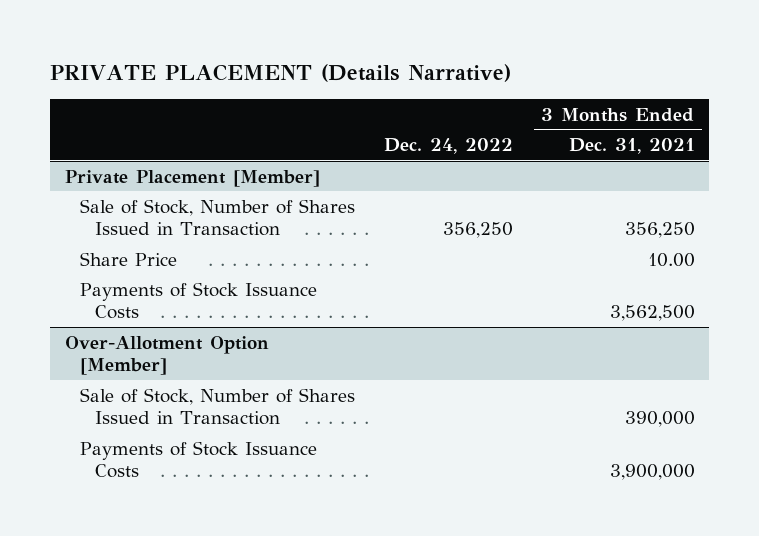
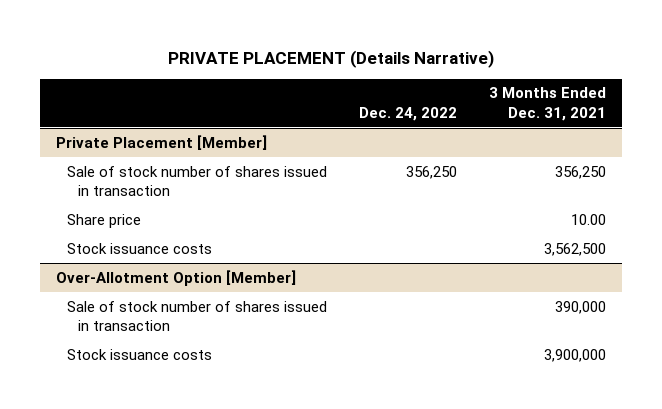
[79,198,355,237] Sale of Stock, Number of Shares Issued in Transaction -> [67,165,328,196] Sale of stock number of shares issued in transaction
[79,251,177,266] Share Price -> [67,213,142,228] Share price
[79,281,317,320] Payments of Stock Issuance Costs -> [67,242,213,254] Stock issuance costs
[79,387,355,426] Sale of Stock, Number of Shares Issued in Transaction -> [67,300,328,331] Sale of stock number of shares issued in transaction
[79,440,317,479] Payments of Stock Issuance Costs -> [67,348,213,360] Stock issuance costs

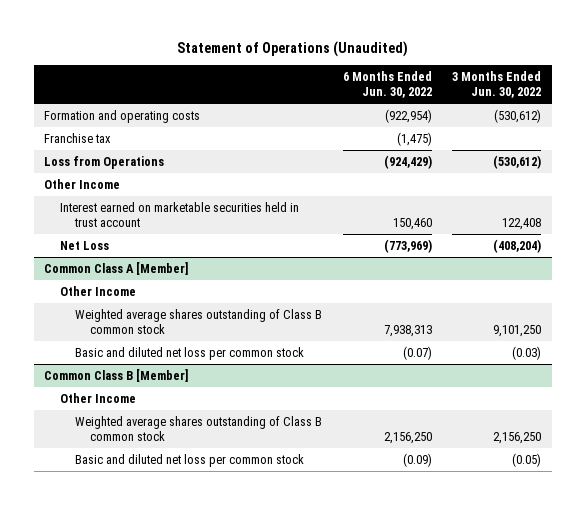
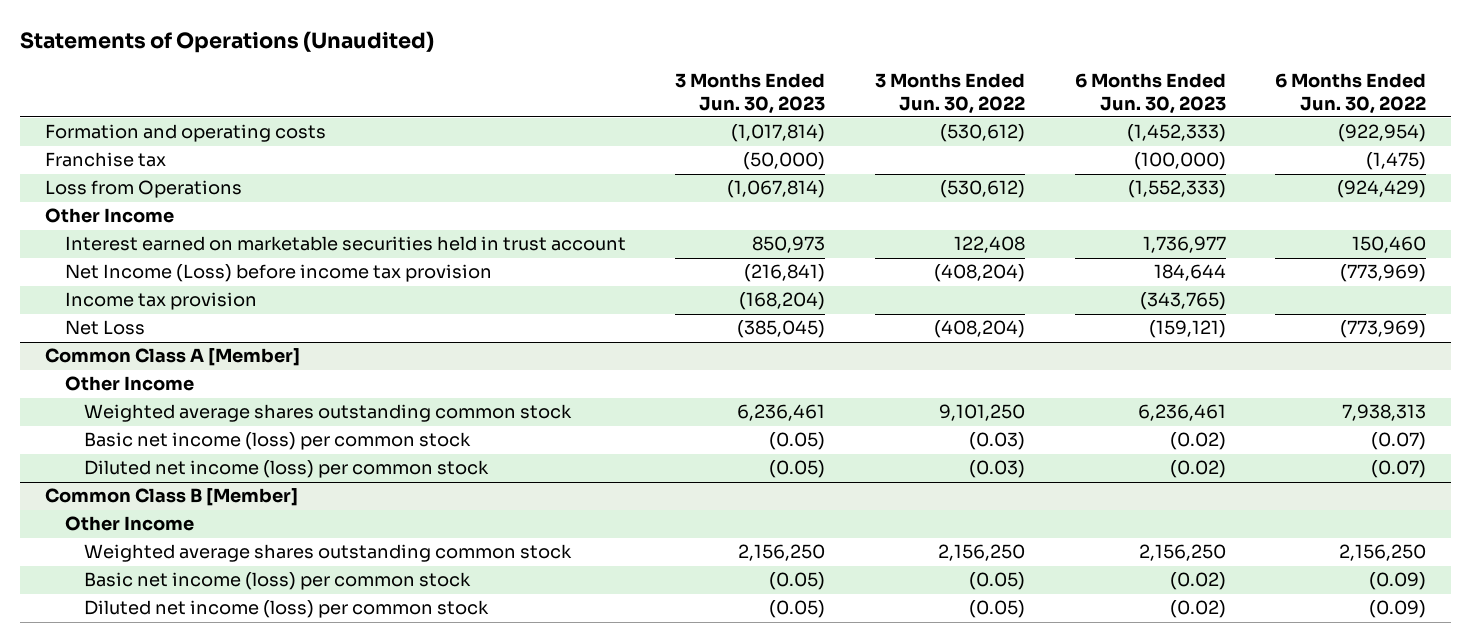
[176,41,408,58] Statement of Operations (Unaudited) -> [20,31,435,54] Statements of Operations (Unaudited)
none -> [675,73,826,114] 3 Months Ended Jun. 30, 2023
none -> [1074,73,1226,114] 6 Months Ended Jun. 30, 2023
none -> [64,264,492,283] Net Income (Loss) before income tax provision
none -> [64,292,257,311] Income tax provision
[74,308,322,334] Weighted average shares outstanding of Class B common stock -> [84,404,573,423] Weighted average shares outstanding common stock
[74,346,304,360] Basic and diluted net loss per common stock -> [84,432,472,451] Basic net income (loss) per common stock
none -> [84,460,490,479] Diluted net income (loss) per common stock
[74,415,322,441] Weighted average shares outstanding of Class B common stock -> [84,544,573,563] Weighted average shares outstanding common stock
[74,453,304,467] Basic and diluted net loss per common stock -> [84,572,472,591] Basic net income (loss) per common stock
none -> [84,600,490,619] Diluted net income (loss) per common stock

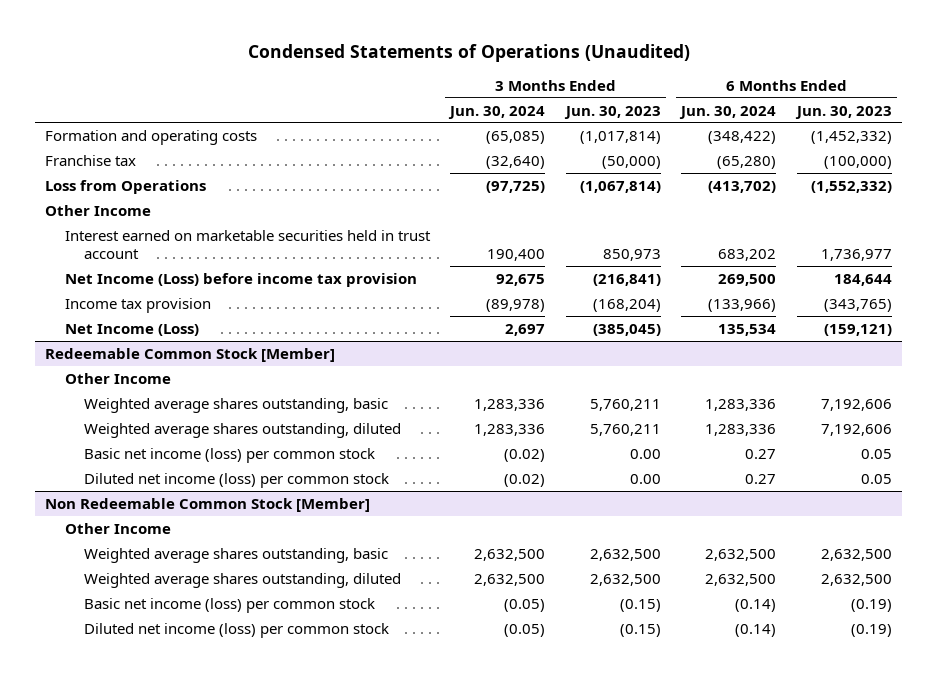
[20,31,435,54] Statements of Operations (Unaudited) -> [247,44,690,63] Condensed Statements of Operations (Unaudited)
[874,73,1025,114] 3 Months Ended Jun. 30, 2022 -> none
[1275,73,1427,114] 6 Months Ended Jun. 30, 2022 -> none
none -> [448,105,546,119] Jun. 30, 2024
none -> [679,105,777,119] Jun. 30, 2024
[1126,124,1226,143] (1,452,333) -> [810,130,892,144] (1,452,332)
[1127,180,1226,199] (1,552,333) -> [810,180,892,193] (1,552,332)
[44,348,300,367] Common Class A [Member] -> none
[64,320,145,336] Net Loss -> [64,323,199,336] Net Income (Loss)
none -> [45,347,336,362] Redeemable Common Stock [Member]
[44,488,298,507] Common Class B [Member] -> none
[84,404,573,423] Weighted average shares outstanding common stock -> [84,397,389,413] Weighted average shares outstanding, basic
[737,404,826,422] 6,236,461 -> [589,398,661,411] 5,760,211
[1137,404,1226,422] 6,236,461 -> [820,398,892,411] 7,192,606
none -> [84,422,402,438] Weighted average shares outstanding, diluted
[769,432,826,451] (0.05) -> [629,448,661,459] 0.00
[1169,432,1226,451] (0.02) -> [860,448,892,459] 0.05
[769,460,826,479] (0.05) -> [629,473,661,484] 0.00
[1169,460,1226,479] (0.02) -> [860,473,892,484] 0.05
none -> [45,497,371,512] Non Redeemable Common Stock [Member]
[84,544,573,563] Weighted average shares outstanding common stock -> [84,547,389,563] Weighted average shares outstanding, basic
[738,544,826,562] 2,156,250 -> [589,548,661,561] 2,632,500
[1138,544,1226,562] 2,156,250 -> [820,548,892,561] 2,632,500
none -> [84,572,402,588] Weighted average shares outstanding, diluted
[769,572,826,591] (0.05) -> [619,598,661,612] (0.15)
[1169,572,1226,591] (0.02) -> [850,598,892,612] (0.19)
[769,600,826,619] (0.05) -> [619,623,661,637] (0.15)
[1169,600,1226,619] (0.02) -> [850,623,892,637] (0.19)

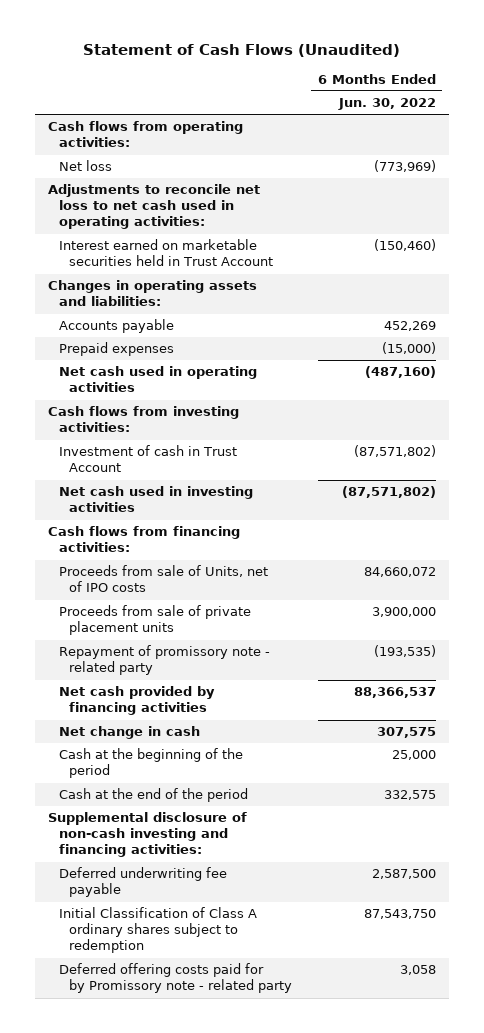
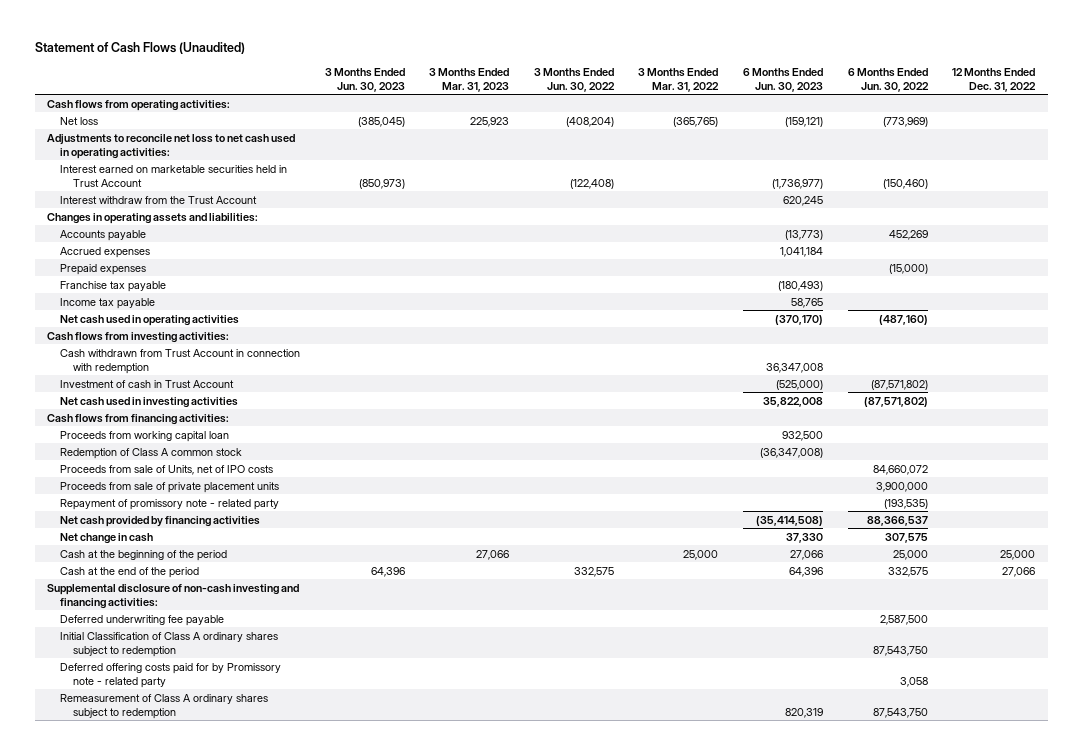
none -> [324,67,405,92] 3 Months Ended Jun. 30, 2023
none -> [429,67,510,92] 3 Months Ended Mar. 31, 2023
none -> [533,67,615,92] 3 Months Ended Jun. 30, 2022
none -> [638,67,720,92] 3 Months Ended Mar. 31, 2022
none -> [743,67,824,92] 6 Months Ended Jun. 30, 2023
none -> [952,67,1037,92] 12 Months Ended Dec. 31, 2022
none -> [60,195,258,204] Interest withdraw from the Trust Account
none -> [60,246,151,258] Accrued expenses
none -> [60,280,167,292] Franchise tax payable
none -> [60,297,156,309] Income tax payable
none -> [60,348,301,374] Cash withdrawn from Trust Account in connection with redemption
none -> [60,430,230,442] Proceeds from working capital loan
none -> [60,447,243,459] Redemption of Class A common stock
none -> [60,693,269,719] Remeasurement of Class A ordinary shares subject to redemption

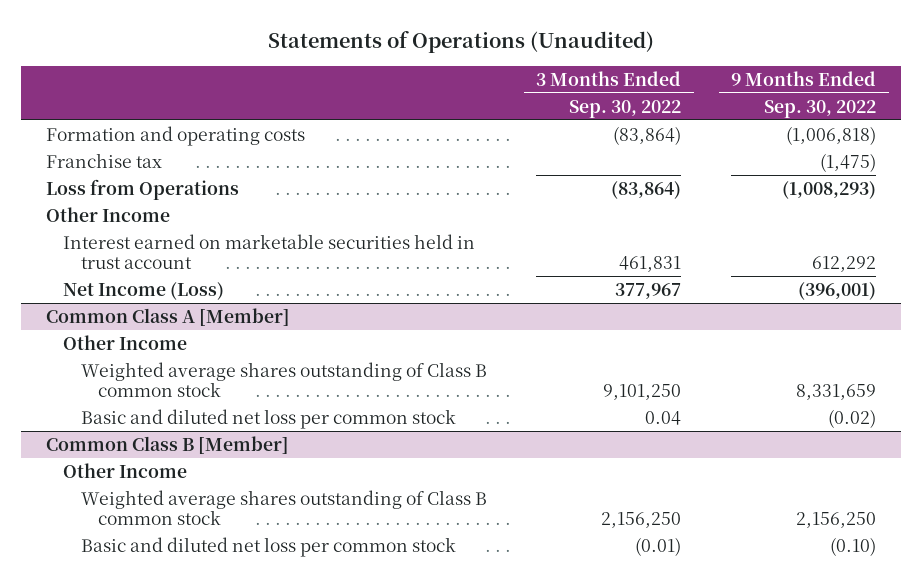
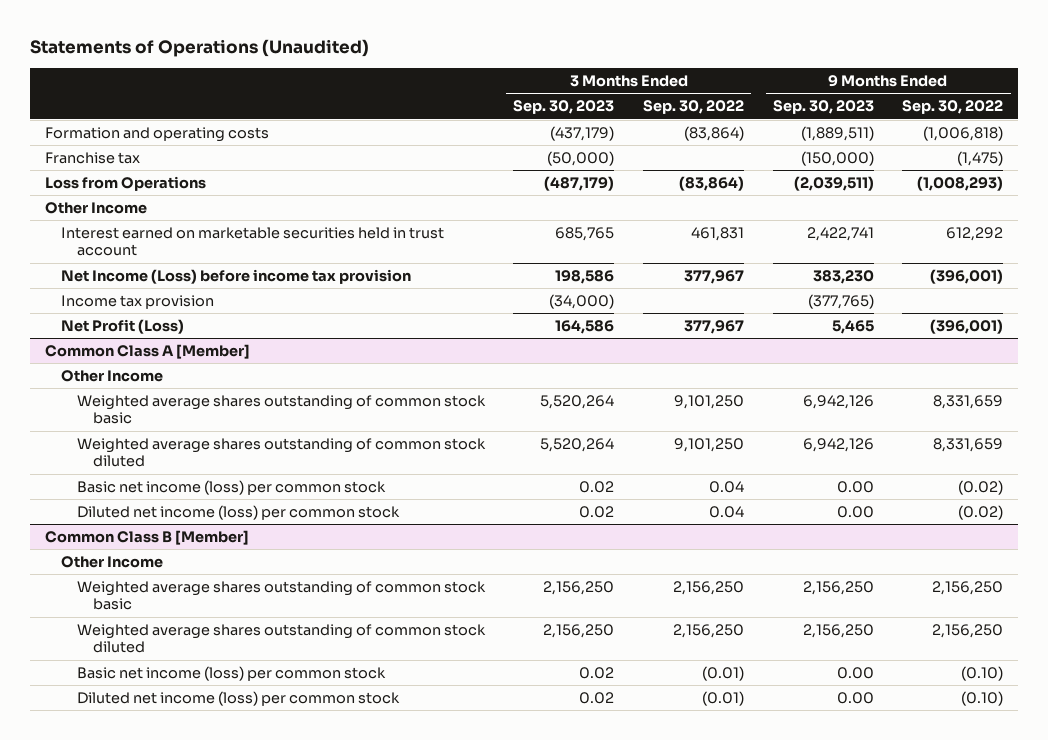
none -> [513,100,615,115] Sep. 30, 2023
none -> [772,100,874,115] Sep. 30, 2023
none -> [60,269,411,285] Net Income (Loss) before income tax provision
none -> [60,295,214,310] Income tax provision
[63,281,225,300] Net Income (Loss) -> [60,319,184,335] Net Profit (Loss)
[80,361,487,398] Weighted average shares outstanding of Class B common stock -> [76,395,486,425] Weighted average shares outstanding of common stock basic
none -> [76,438,486,468] Weighted average shares outstanding of common stock diluted
[80,408,456,429] Basic and diluted net loss per common stock -> [76,480,386,496] Basic net income (loss) per common stock
none -> [76,505,400,521] Diluted net income (loss) per common stock
[80,489,487,526] Weighted average shares outstanding of Class B common stock -> [76,581,486,611] Weighted average shares outstanding of common stock basic
none -> [76,624,486,654] Weighted average shares outstanding of common stock diluted
[80,536,456,557] Basic and diluted net loss per common stock -> [76,666,386,682] Basic net income (loss) per common stock
none -> [76,691,400,707] Diluted net income (loss) per common stock

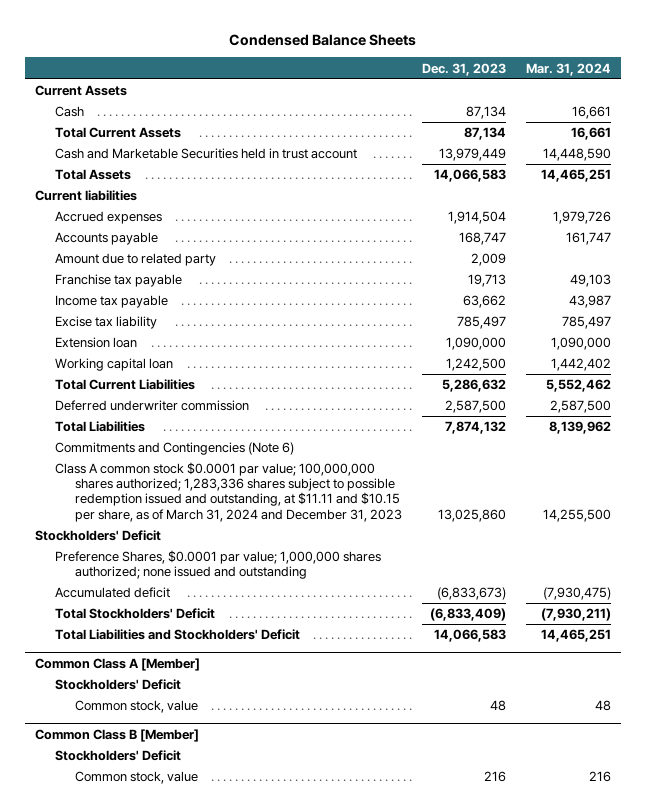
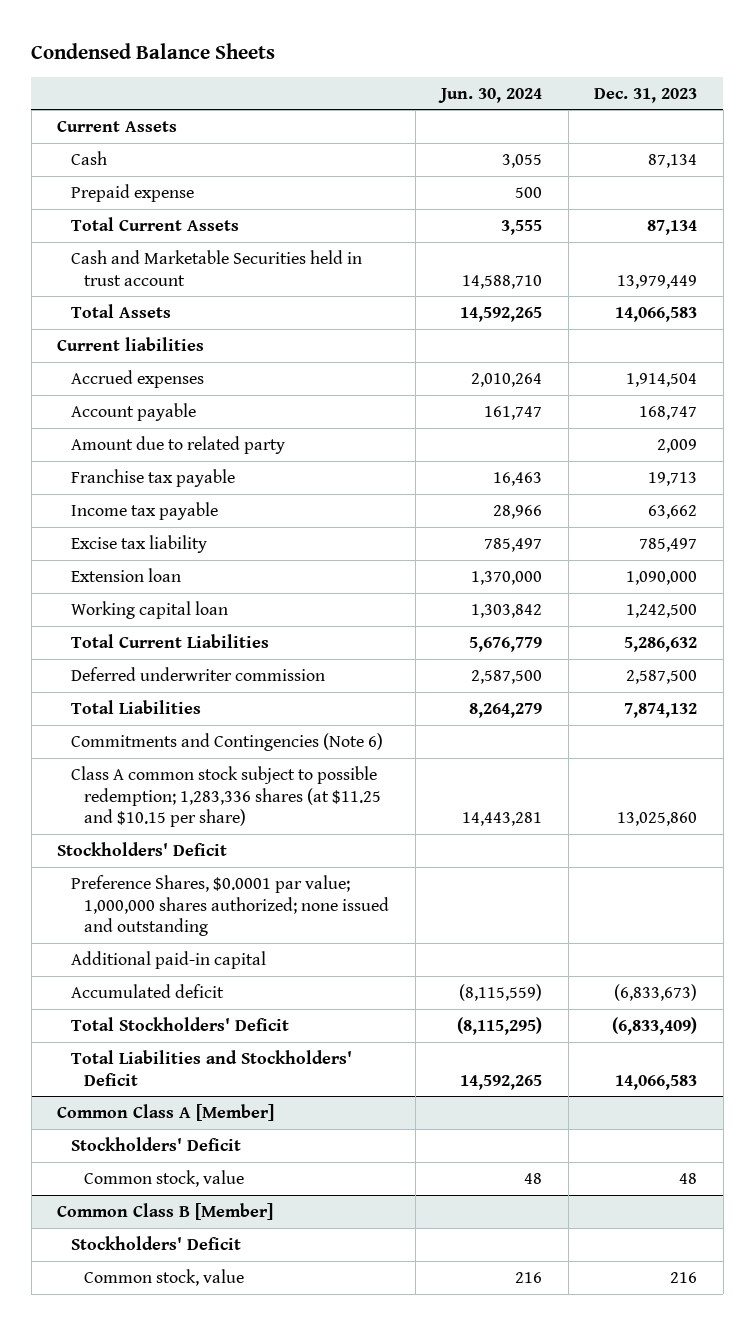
[525,62,611,76] Mar. 31, 2024 -> none
none -> [438,87,543,103] Jun. 30, 2024
none -> [70,183,194,202] Prepaid expense
[55,232,159,246] Accounts payable -> [70,402,196,421] Account payable
[55,462,403,522] Class A common stock $0.0001 par value; 100,000,000 shares authorized; 1,283,336 shares subject to possible redemption issued and outstanding, at $11.11 and $10.15 per share, as of March 31, 2024 and December 31, 2023 -> [70,765,382,828] Class A common stock subject to possible redemption; 1,283,336 shares (at $11.25 and $10.15 per share)
none -> [70,950,266,969] Additional paid-in capital

